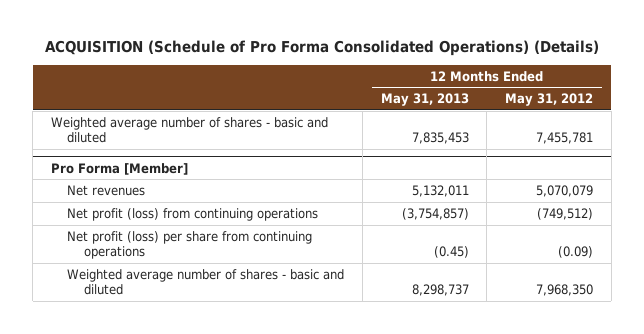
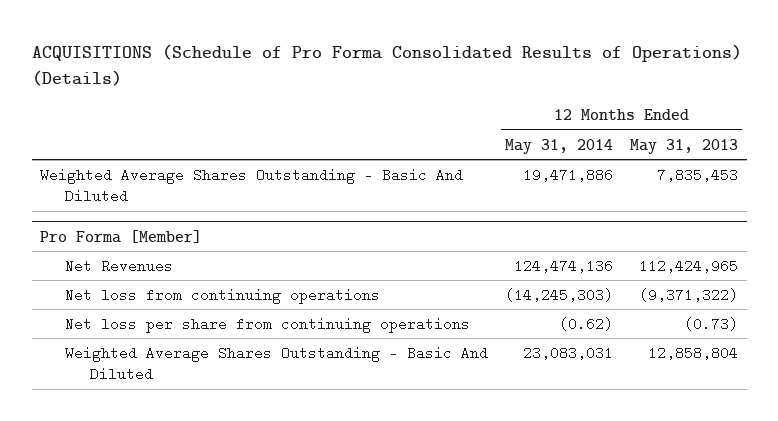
[45,40,600,57] ACQUISITION (Schedule of Pro Forma Consolidated Operations) (Details) -> [31,43,742,86] ACQUISITIONS (Schedule of Pro Forma Consolidated Results of Operations) (Details)
[505,93,594,107] May 31, 2012 -> none
none -> [505,138,614,154] May 31, 2014
[50,116,328,144] Weighted average number of shares - basic and diluted -> [40,167,464,204] Weighted Average Shares Outstanding - Basic And Diluted
[67,184,146,196] Net revenues -> [65,258,174,273] Net Revenues
[411,184,469,197] 5,132,011 -> [639,258,739,273] 112,424,965
[67,207,319,221] Net profit (loss) from continuing operations -> [65,287,381,304] Net loss from continuing operations
[401,207,469,220] (3,754,857) -> [639,287,739,302] (9,371,322)
[67,230,313,260] Net profit (loss) per share from continuing operations -> [65,316,471,333] Net loss per share from continuing operations
[433,246,469,259] (0.45) -> [684,316,739,331] (0.73)
[67,268,345,296] Weighted average number of shares - basic and diluted -> [65,345,489,382] Weighted Average Shares Outstanding - Basic And Diluted
[411,284,469,297] 8,298,737 -> [648,345,739,360] 12,858,804

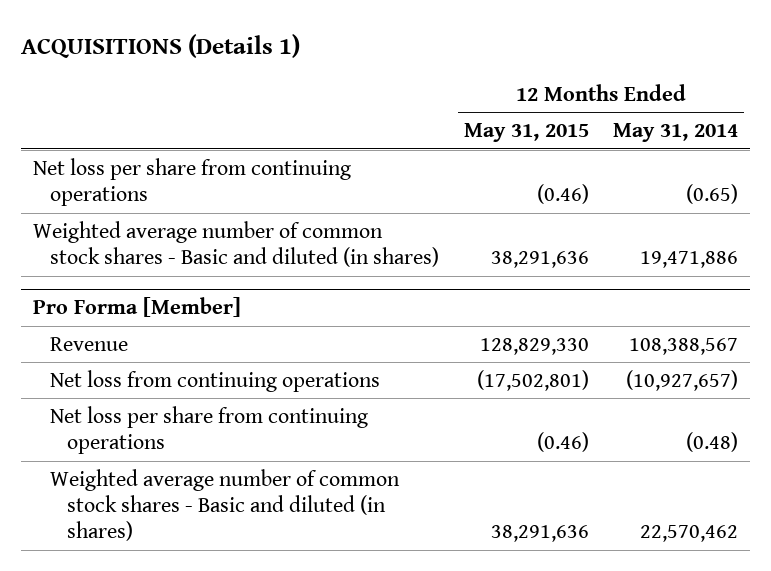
[31,43,742,86] ACQUISITIONS (Schedule of Pro Forma Consolidated Results of Operations) (Details) -> [21,34,301,59] ACQUISITIONS (Details 1)
[630,138,739,154] May 31, 2013 -> none
none -> [463,123,589,143] May 31, 2015
none -> [33,157,352,207] Net loss per share from continuing operations
[40,167,464,204] Weighted Average Shares Outstanding - Basic And Diluted -> [33,220,440,268] Weighted average number of common stock shares - Basic and diluted (in shares)
[65,258,174,273] Net Revenues -> none
none -> [50,336,129,351] Revenue
[505,287,614,302] (14,245,303) -> [626,369,739,391] (10,927,657)
[559,316,614,331] (0.62) -> [686,432,739,453] (0.48)
[65,345,489,382] Weighted Average Shares Outstanding - Basic And Diluted -> [50,468,401,542] Weighted average number of common stock shares - Basic and diluted (in shares)
[523,345,614,360] 23,083,031 -> [640,525,739,543] 22,570,462

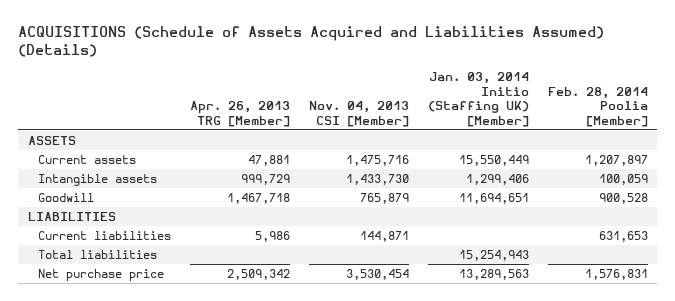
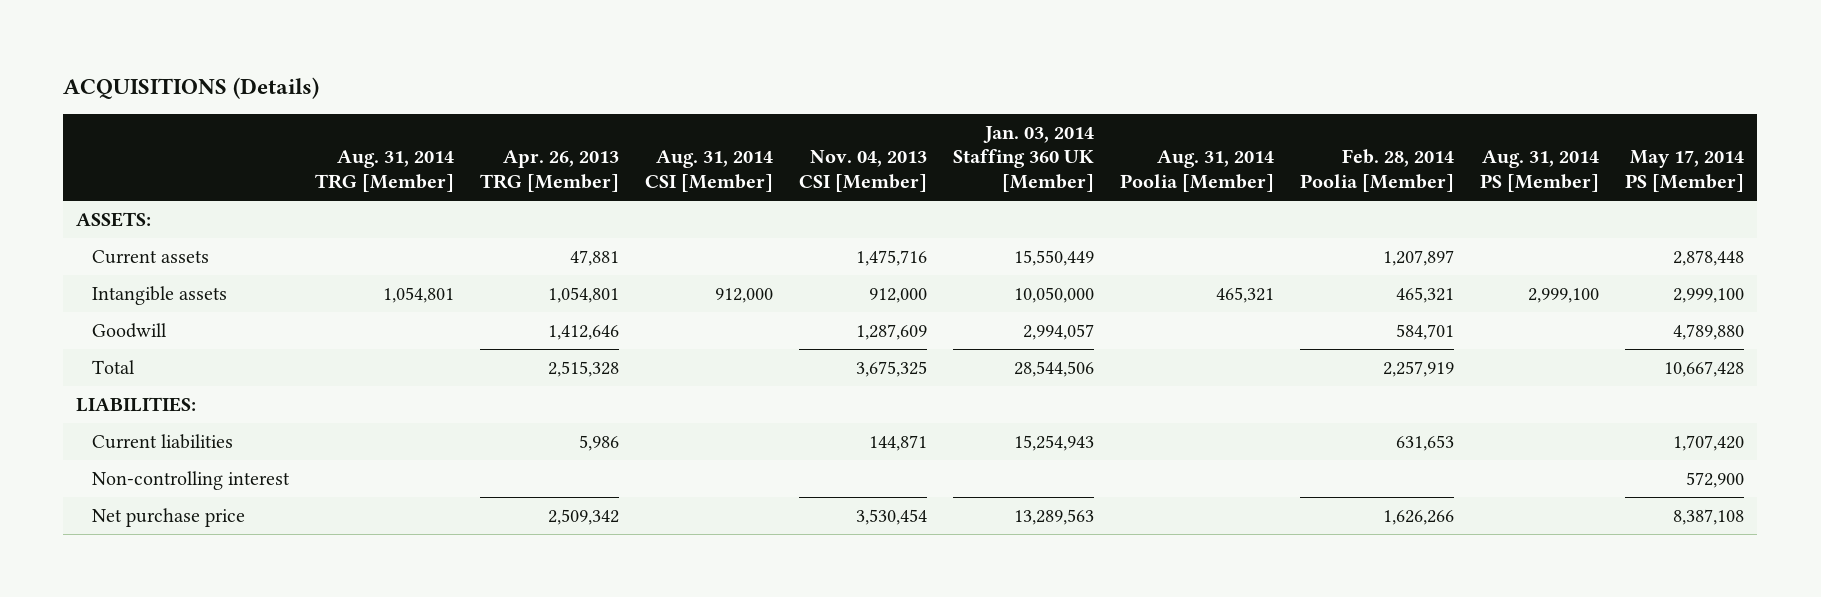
[18,25,605,58] ACQUISITIONS (Schedule of Assets Acquired and Liabilities Assumed) (Details) -> [63,77,320,100] ACQUISITIONS (Details)
[427,72,529,127] Jan. 03, 2014 Initio (Staffing UK) [Member] -> none
none -> [315,150,455,193] Aug. 31, 2014 TRG [Member]
none -> [645,150,774,193] Aug. 31, 2014 CSI [Member]
none -> [953,125,1095,193] Jan. 03, 2014 Staffing 360 UK [Member]
none -> [1120,150,1275,193] Aug. 31, 2014 Poolia [Member]
none -> [1480,150,1600,193] Aug. 31, 2014 PS [Member]
none -> [1625,150,1745,193] May 17, 2014 PS [Member]
[27,136,76,146] ASSETS -> [76,211,152,227] ASSETS:
[240,174,290,186] 999,729 -> [548,286,620,303] 1,054,801
[345,174,409,186] 1,433,730 -> [869,287,928,303] 912,000
[598,174,648,186] 100,059 -> [1396,286,1455,303] 465,321
[226,193,290,205] 1,467,718 -> [548,324,620,340] 1,412,646
[359,193,409,205] 765,879 -> [856,323,928,340] 1,287,609
[598,193,648,205] 900,528 -> [1396,323,1455,340] 584,701
none -> [92,359,136,374] Total
[27,212,116,222] LIABILITIES -> [76,396,197,412] LIABILITIES:
[38,250,158,260] Total liabilities -> none
none -> [92,470,291,490] Non-controlling interest
[584,269,648,281] 1,576,831 -> [1383,509,1455,525] 1,626,266

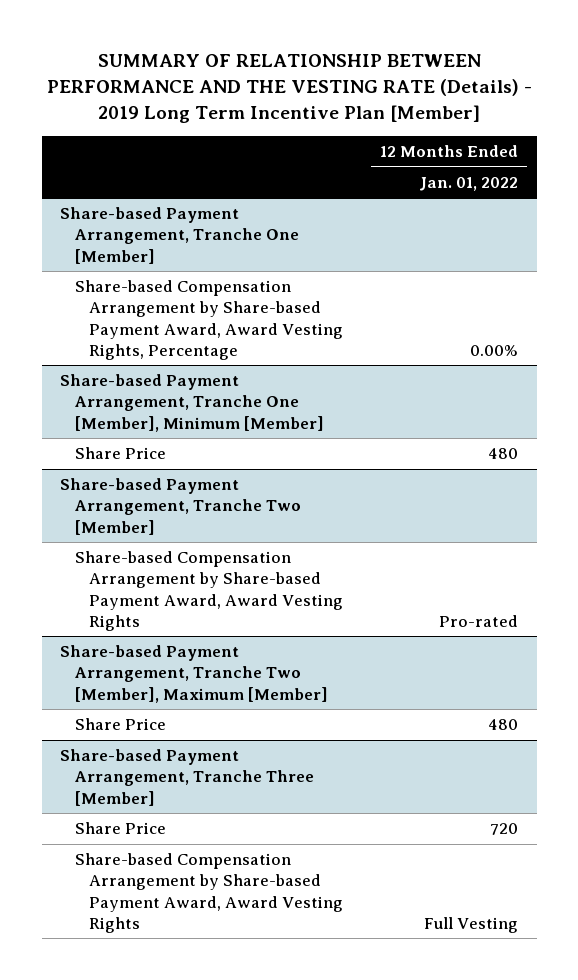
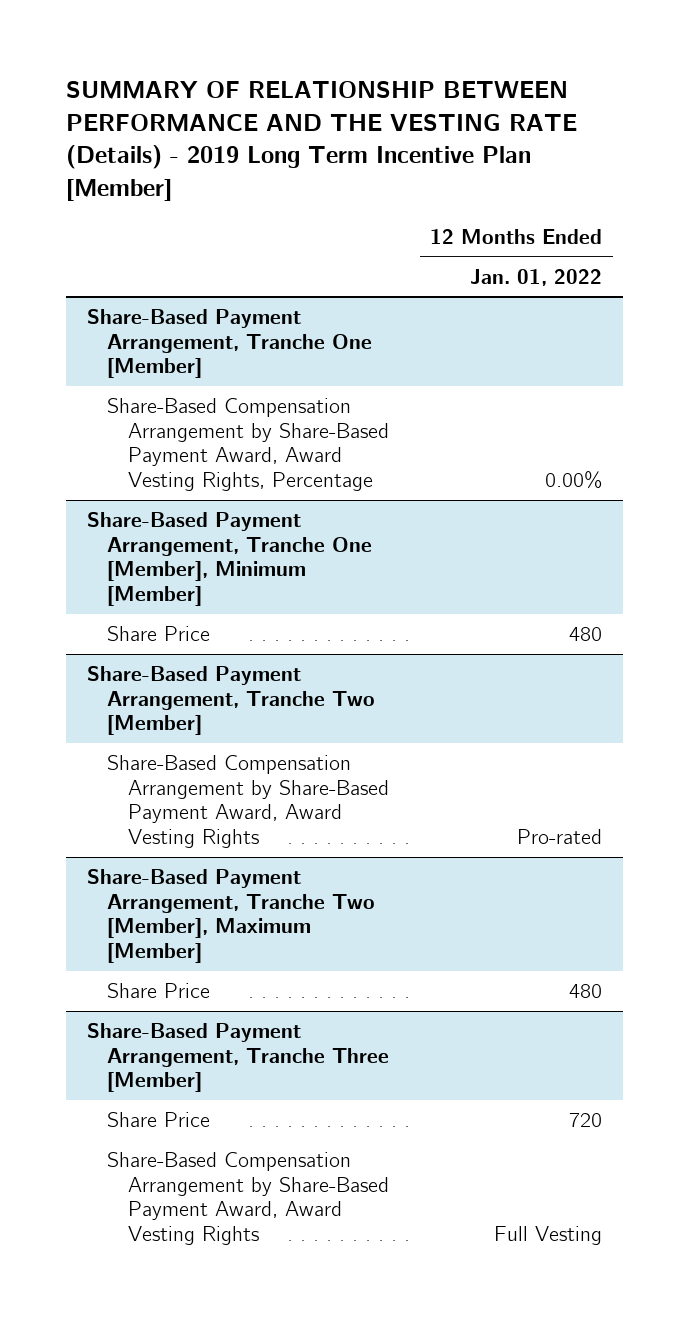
[60,207,299,264] Share-based Payment Arrangement, Tranche One [Member] -> [86,309,373,379] Share-Based Payment Arrangement, Tranche One [Member]
[74,280,343,360] Share-based Compensation Arrangement by Share-based Payment Award, Award Vesting Rights, Percentage -> [107,398,389,491] Share-Based Compensation Arrangement by Share-Based Payment Award, Award Vesting Rights, Percentage
[60,374,324,432] Share-based Payment Arrangement, Tranche One [Member], Minimum [Member] -> [86,512,373,606] Share-Based Payment Arrangement, Tranche One [Member], Minimum [Member]
[60,478,301,535] Share-based Payment Arrangement, Tranche Two [Member] -> [86,666,376,736] Share-Based Payment Arrangement, Tranche Two [Member]
[74,551,343,631] Share-based Compensation Arrangement by Share-based Payment Award, Award Vesting Rights -> [107,755,389,848] Share-Based Compensation Arrangement by Share-Based Payment Award, Award Vesting Rights
[60,645,328,703] Share-based Payment Arrangement, Tranche Two [Member], Maximum [Member] -> [86,869,376,963] Share-Based Payment Arrangement, Tranche Two [Member], Maximum [Member]
[60,749,314,806] Share-based Payment Arrangement, Tranche Three [Member] -> [86,1023,390,1093] Share-Based Payment Arrangement, Tranche Three [Member]
[74,853,343,933] Share-based Compensation Arrangement by Share-based Payment Award, Award Vesting Rights -> [107,1152,389,1245] Share-Based Compensation Arrangement by Share-Based Payment Award, Award Vesting Rights

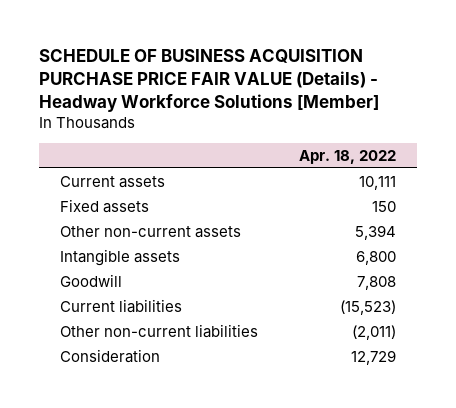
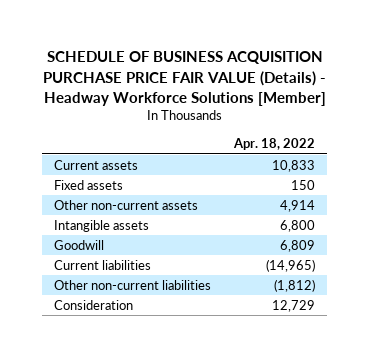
[359,175,397,190] 10,111 -> [272,159,316,172] 10,833
[355,224,397,240] 5,394 -> [280,199,316,212] 4,914
[357,275,397,290] 7,808 -> [280,239,316,252] 6,809
[340,299,397,315] (15,523) -> [266,258,316,272] (14,965)
[352,324,397,340] (2,011) -> [274,278,316,292] (1,812)

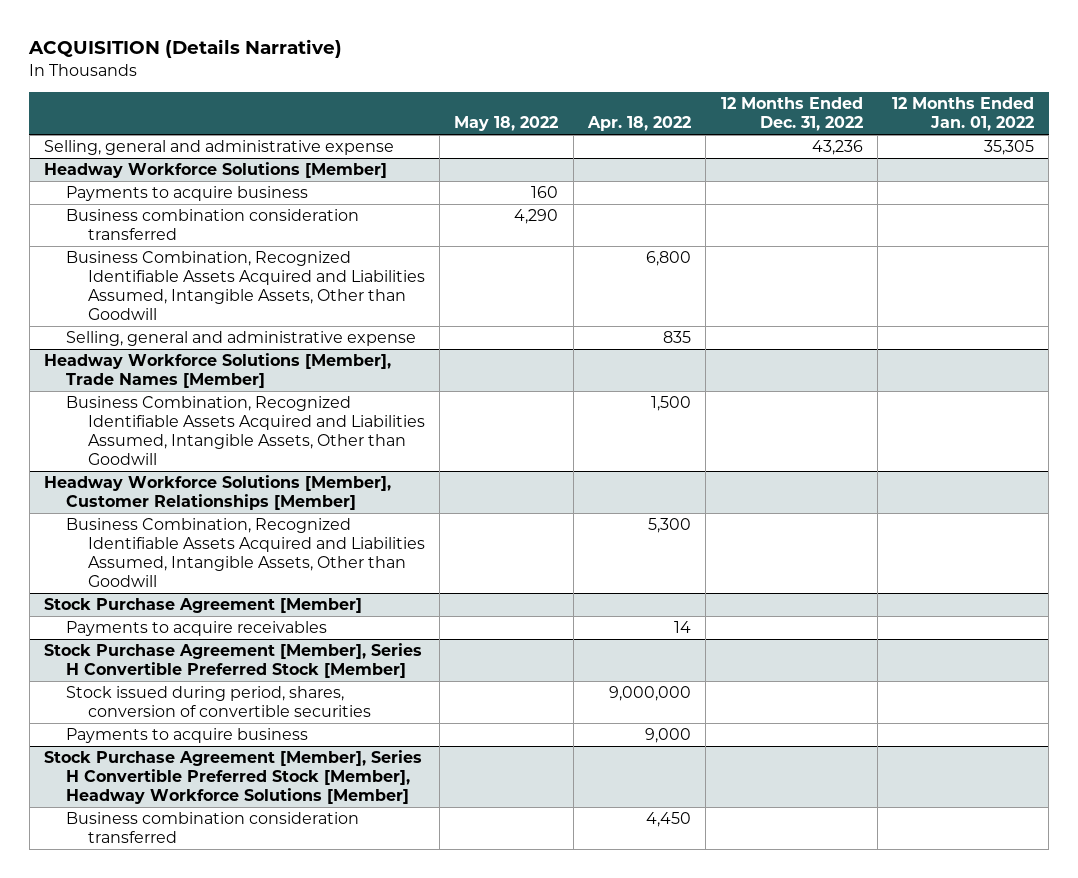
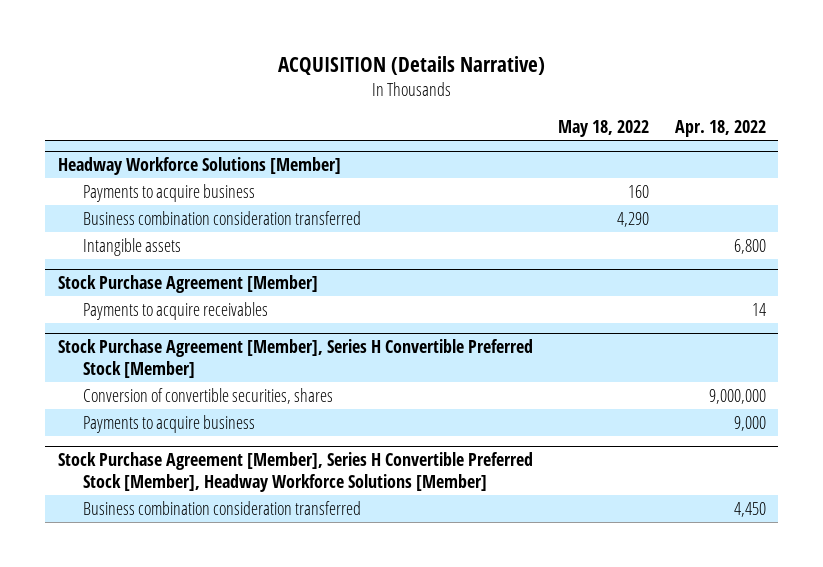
[720,97,863,132] 12 Months Ended Dec. 31, 2022 -> none
[892,97,1035,132] 12 Months Ended Jan. 01, 2022 -> none
[44,140,395,156] Selling, general and administrative expense -> none
[66,331,417,347] Selling, general and administrative expense -> none
[44,353,392,389] Headway Workforce Solutions [Member], Trade Names [Member] -> none
[66,396,425,465] Business Combination, Recognized Identifiable Assets Acquired and Liabilities Assumed, Intangible Assets, Other than Goodwill -> none
[44,475,392,511] Headway Workforce Solutions [Member], Customer Relationships [Member] -> none
[66,518,425,587] Business Combination, Recognized Identifiable Assets Acquired and Liabilities Assumed, Intangible Assets, Other than Goodwill -> none
[66,251,425,320] Business Combination, Recognized Identifiable Assets Acquired and Liabilities Assumed, Intangible Assets, Other than Goodwill -> [82,237,181,256] Intangible assets
[66,686,371,718] Stock issued during period, shares, conversion of convertible securities -> [82,387,333,404] Conversion of convertible securities, shares

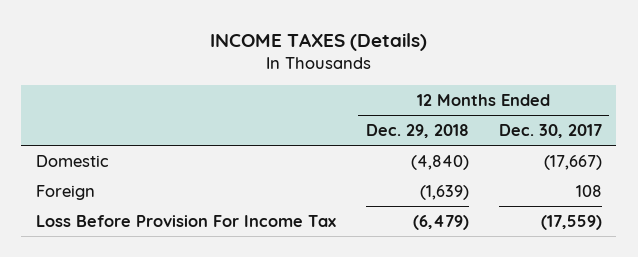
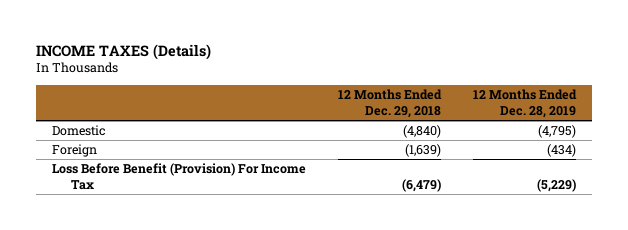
[498,123,602,138] Dec. 30, 2017 -> none
none -> [473,89,578,119] 12 Months Ended Dec. 28, 2019
[36,214,337,227] Loss Before Provision For Income Tax -> [52,163,307,191] Loss Before Benefit (Provision) For Income Tax

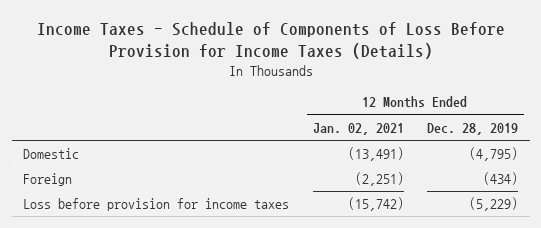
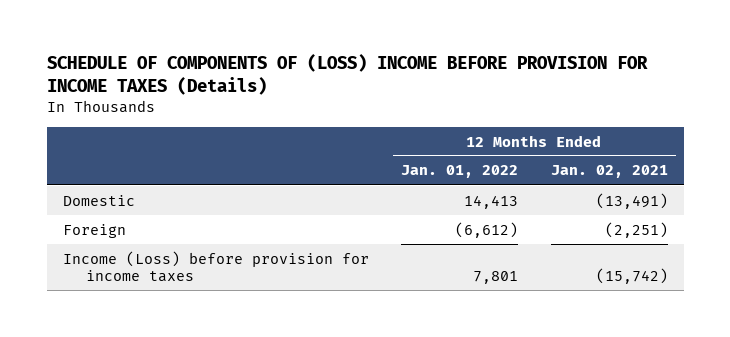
[36,21,505,59] Income Taxes - Schedule of Components of Loss Before Provision for Income Taxes (Details) -> [46,54,648,96] SCHEDULE OF COMPONENTS OF (LOSS) INCOME BEFORE PROVISION FOR INCOME TAXES (Details)
[426,122,518,135] Dec. 28, 2019 -> none
none -> [401,165,519,179] Jan. 01, 2022
[23,198,290,212] Loss before provision for income taxes -> [62,250,369,282] Income (Loss) before provision for income taxes

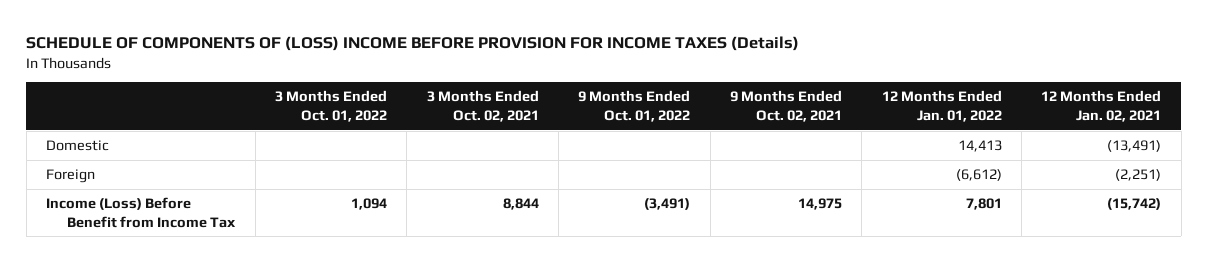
none -> [275,90,388,122] 3 Months Ended Oct. 01, 2022
none -> [426,90,539,122] 3 Months Ended Oct. 02, 2021
none -> [578,90,691,122] 9 Months Ended Oct. 01, 2022
none -> [730,90,843,122] 9 Months Ended Oct. 02, 2021
[62,250,369,282] Income (Loss) before provision for income taxes -> [45,197,237,228] Income (Loss) Before Benefit from Income Tax

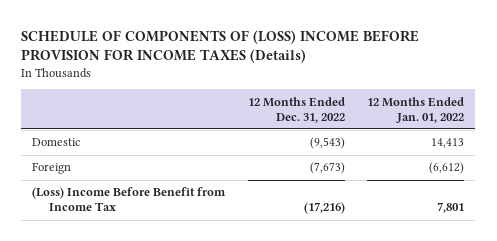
[275,90,388,122] 3 Months Ended Oct. 01, 2022 -> none
[426,90,539,122] 3 Months Ended Oct. 02, 2021 -> none
[578,90,691,122] 9 Months Ended Oct. 01, 2022 -> none
[730,90,843,122] 9 Months Ended Oct. 02, 2021 -> none
[1041,90,1162,122] 12 Months Ended Jan. 02, 2021 -> none
none -> [247,96,345,123] 12 Months Ended Dec. 31, 2022
[45,197,237,228] Income (Loss) Before Benefit from Income Tax -> [32,187,227,212] (Loss) Income Before Benefit from Income Tax

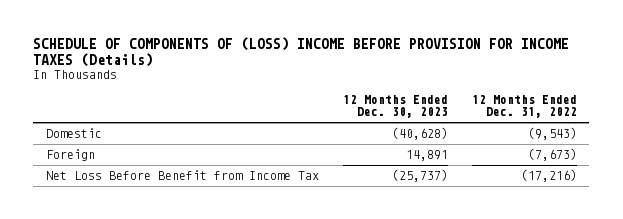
[367,96,465,123] 12 Months Ended Jan. 01, 2022 -> none
none -> [342,94,448,119] 12 Months Ended Dec. 30, 2023
[32,187,227,212] (Loss) Income Before Benefit from Income Tax -> [45,170,319,181] Net Loss Before Benefit from Income Tax

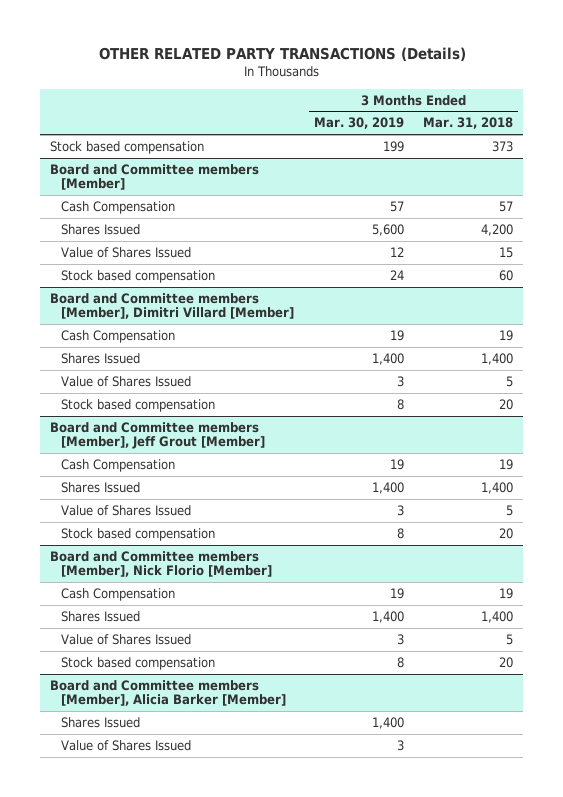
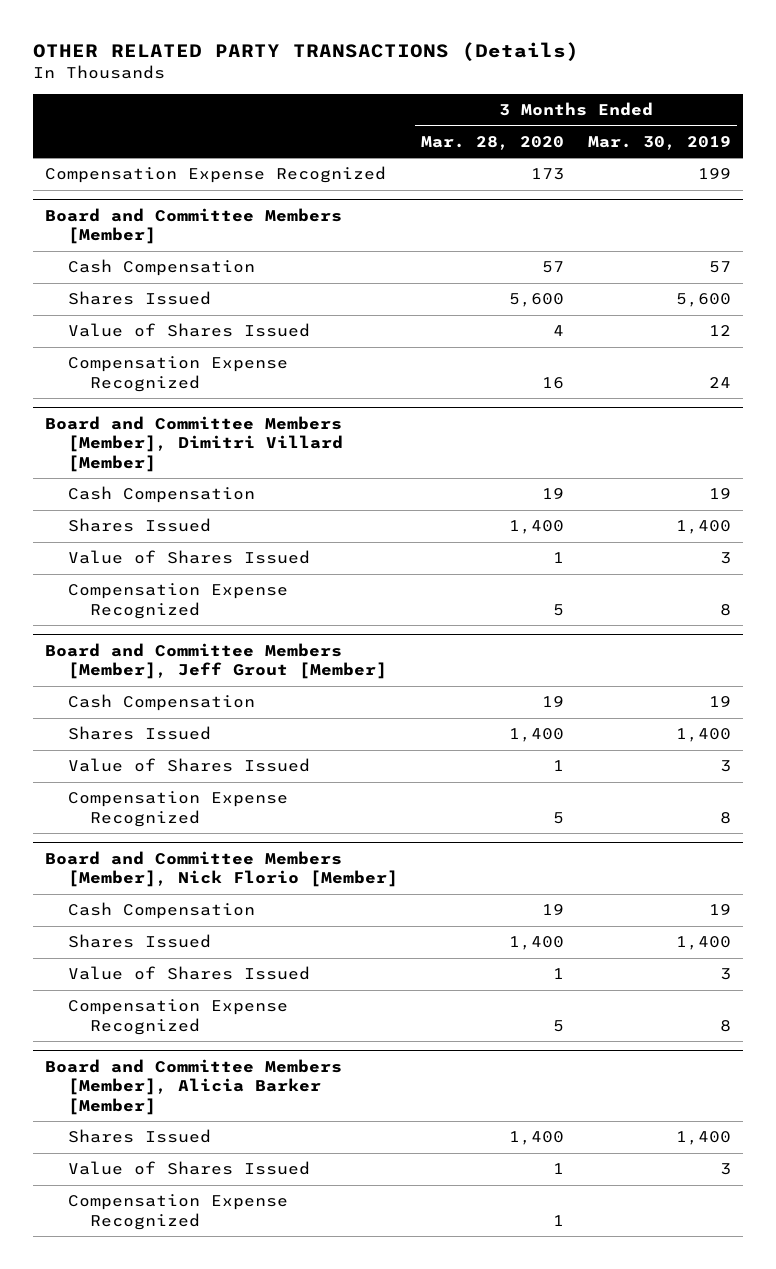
[423,117,514,130] Mar. 31, 2018 -> none
none -> [421,135,565,150] Mar. 28, 2020
[49,140,204,154] Stock based compensation -> [45,166,387,184] Compensation Expense Recognized
[49,163,259,191] Board and Committee members [Member] -> [45,208,343,245] Board and Committee Members [Member]
[61,269,216,283] Stock based compensation -> [67,356,288,392] Compensation Expense Recognized
[49,292,295,320] Board and Committee members [Member], Dimitri Villard [Member] -> [45,416,343,472] Board and Committee Members [Member], Dimitri Villard [Member]
[61,398,216,412] Stock based compensation -> [67,583,288,619] Compensation Expense Recognized
[49,421,266,450] Board and Committee members [Member], Jeff Grout [Member] -> [45,643,387,680] Board and Committee Members [Member], Jeff Grout [Member]
[61,527,216,541] Stock based compensation -> [67,791,288,827] Compensation Expense Recognized
[49,550,273,578] Board and Committee members [Member], Nick Florio [Member] -> [45,851,398,888] Board and Committee Members [Member], Nick Florio [Member]
[61,656,216,670] Stock based compensation -> [67,999,288,1035] Compensation Expense Recognized
[49,679,287,707] Board and Committee members [Member], Alicia Barker [Member] -> [45,1059,343,1115] Board and Committee Members [Member], Alicia Barker [Member]
none -> [67,1194,288,1230] Compensation Expense Recognized

